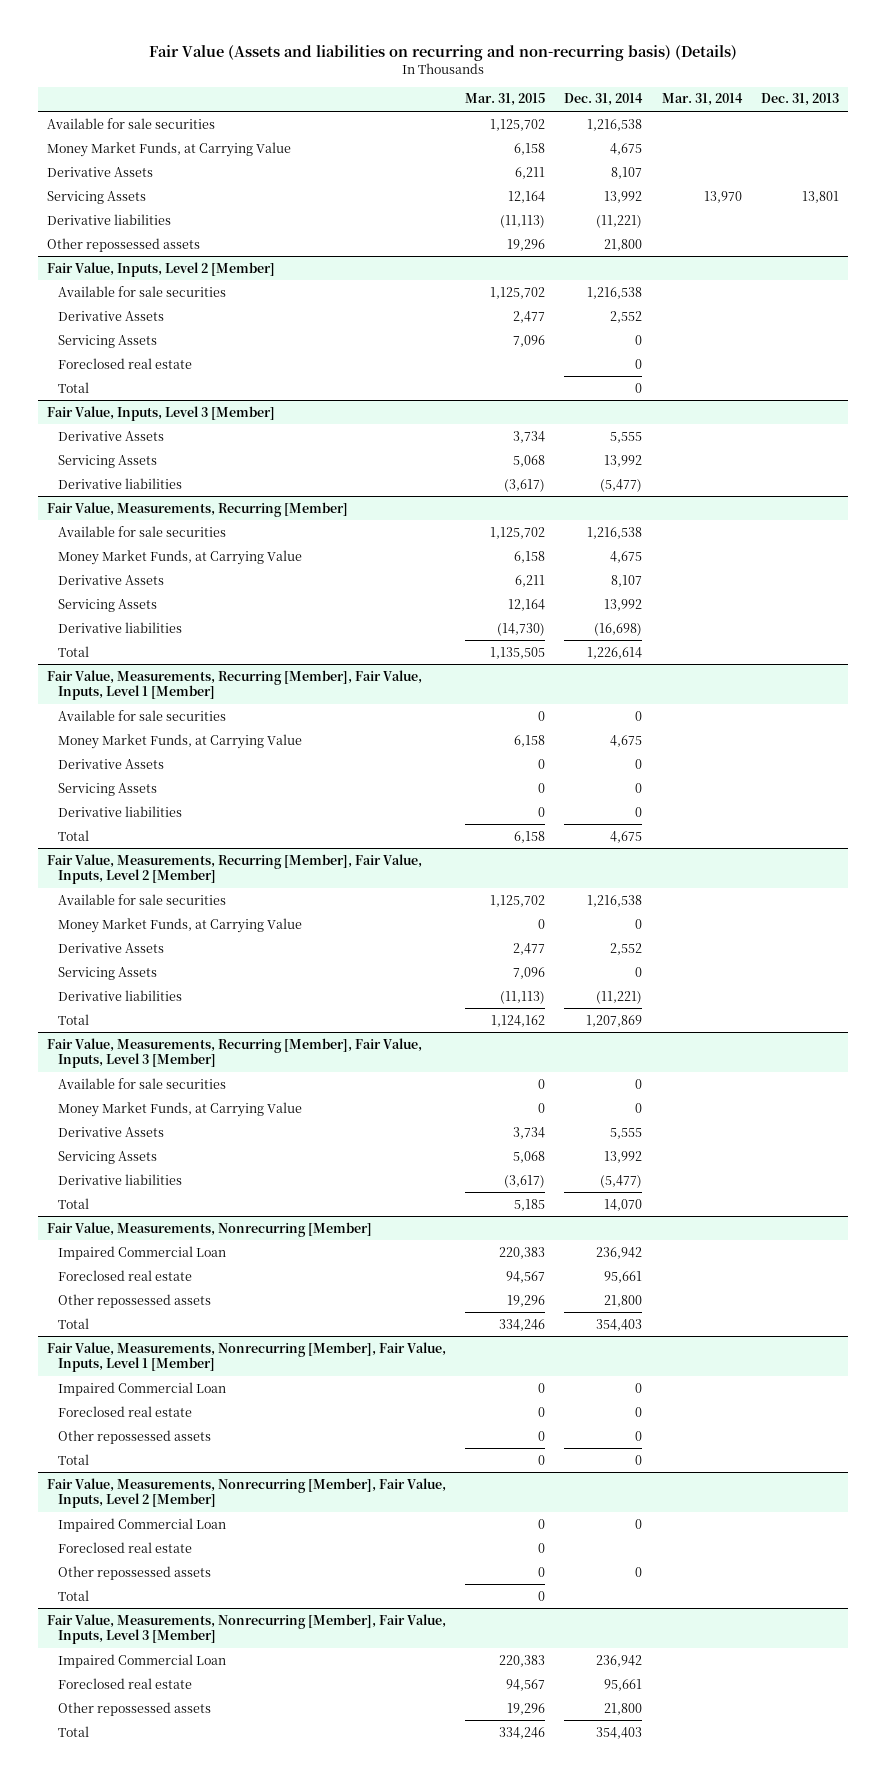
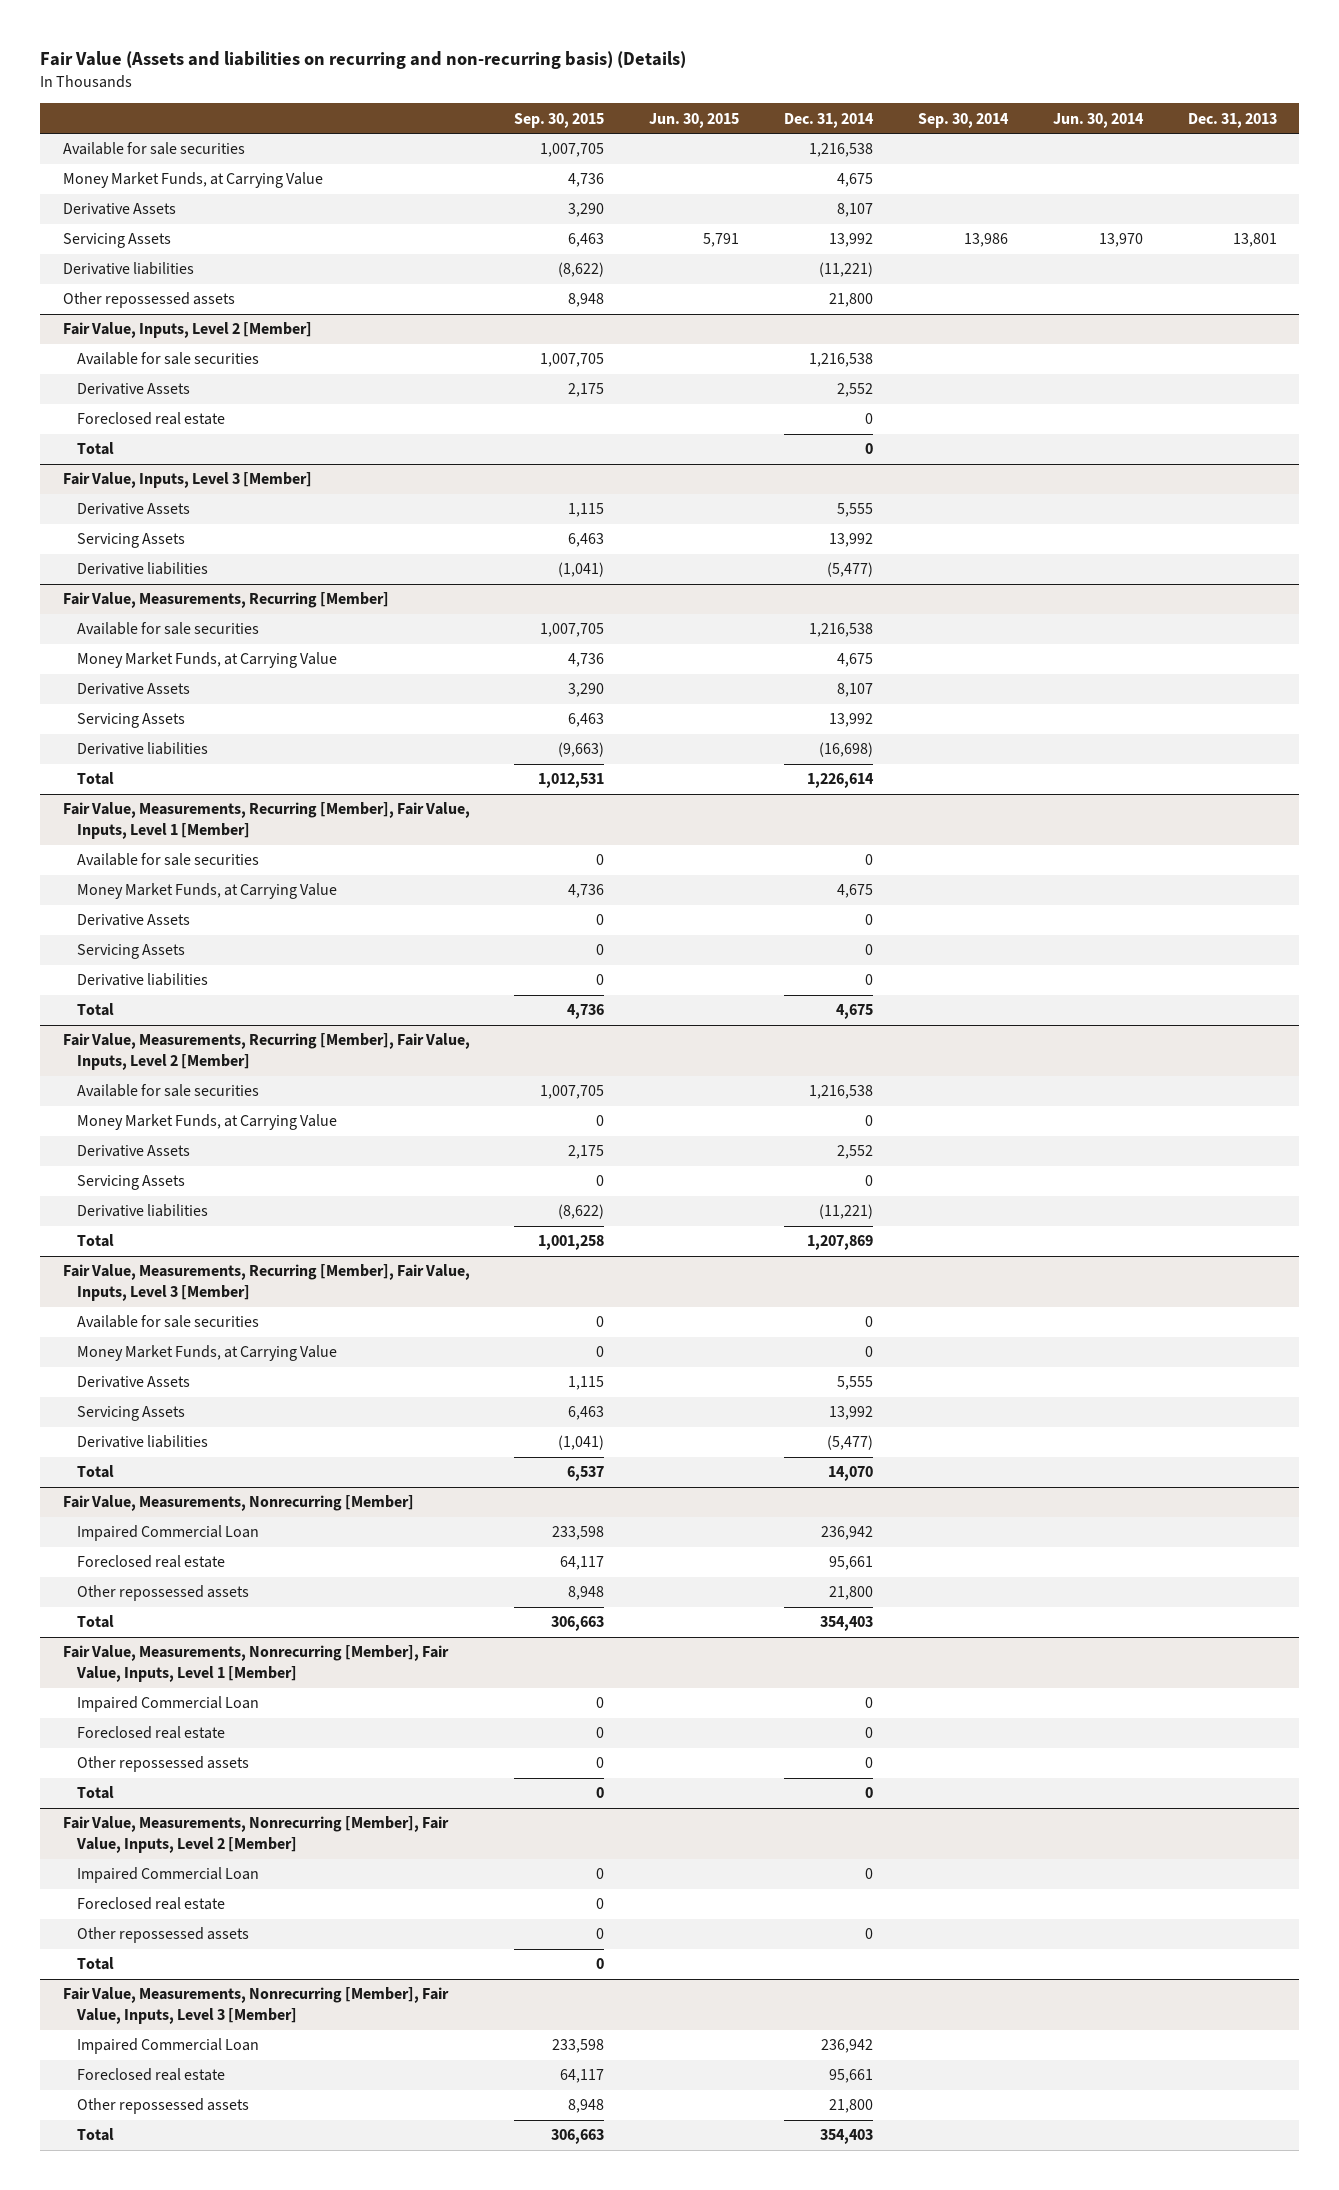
[465,93,546,107] Mar. 31, 2015 -> none
[661,93,743,107] Mar. 31, 2014 -> none
none -> [514,112,605,128] Sep. 30, 2015
none -> [649,112,740,128] Jun. 30, 2015
none -> [918,112,1010,128] Sep. 30, 2014
none -> [1052,112,1144,128] Jun. 30, 2014
[57,334,157,348] Servicing Assets -> none

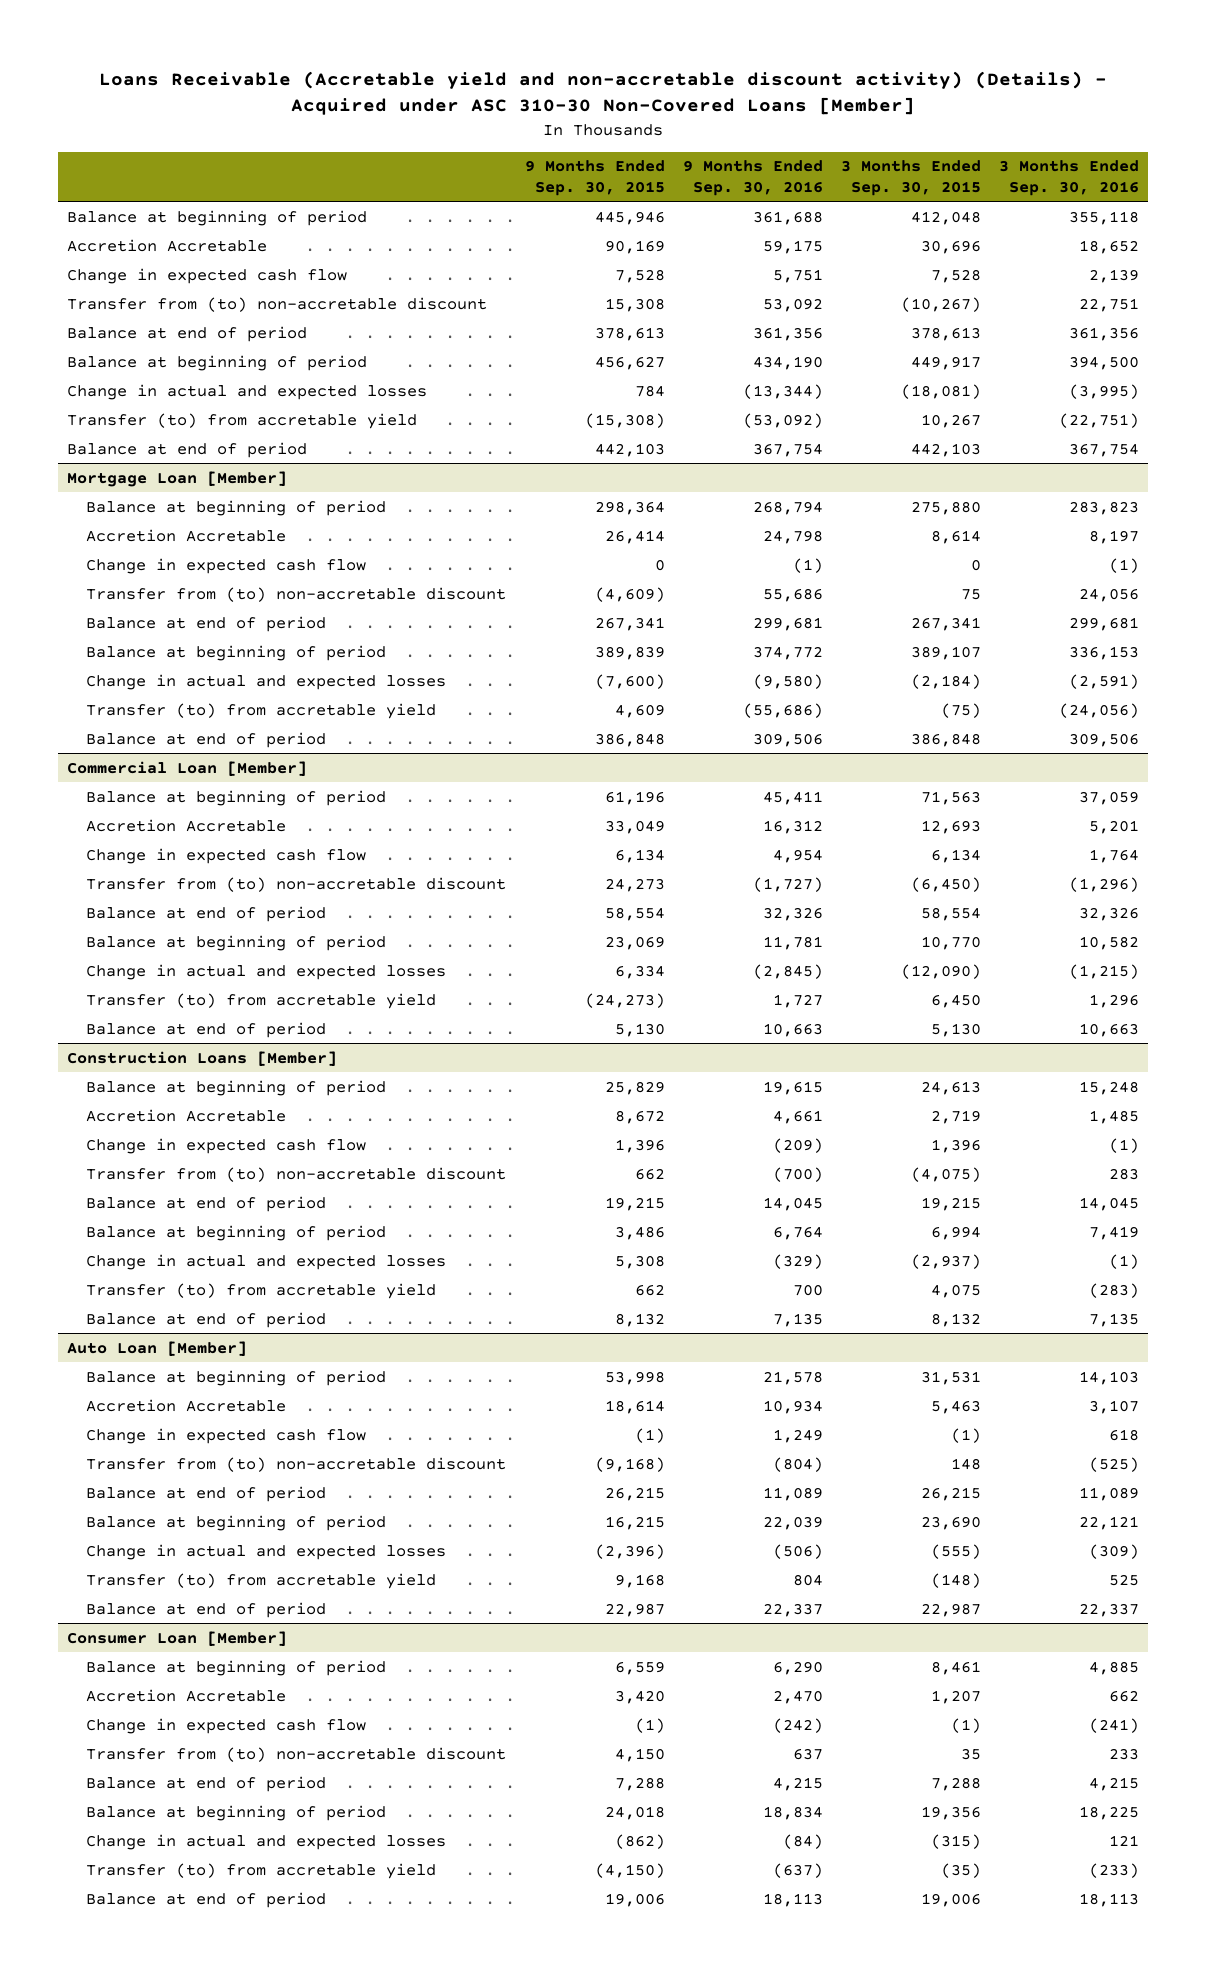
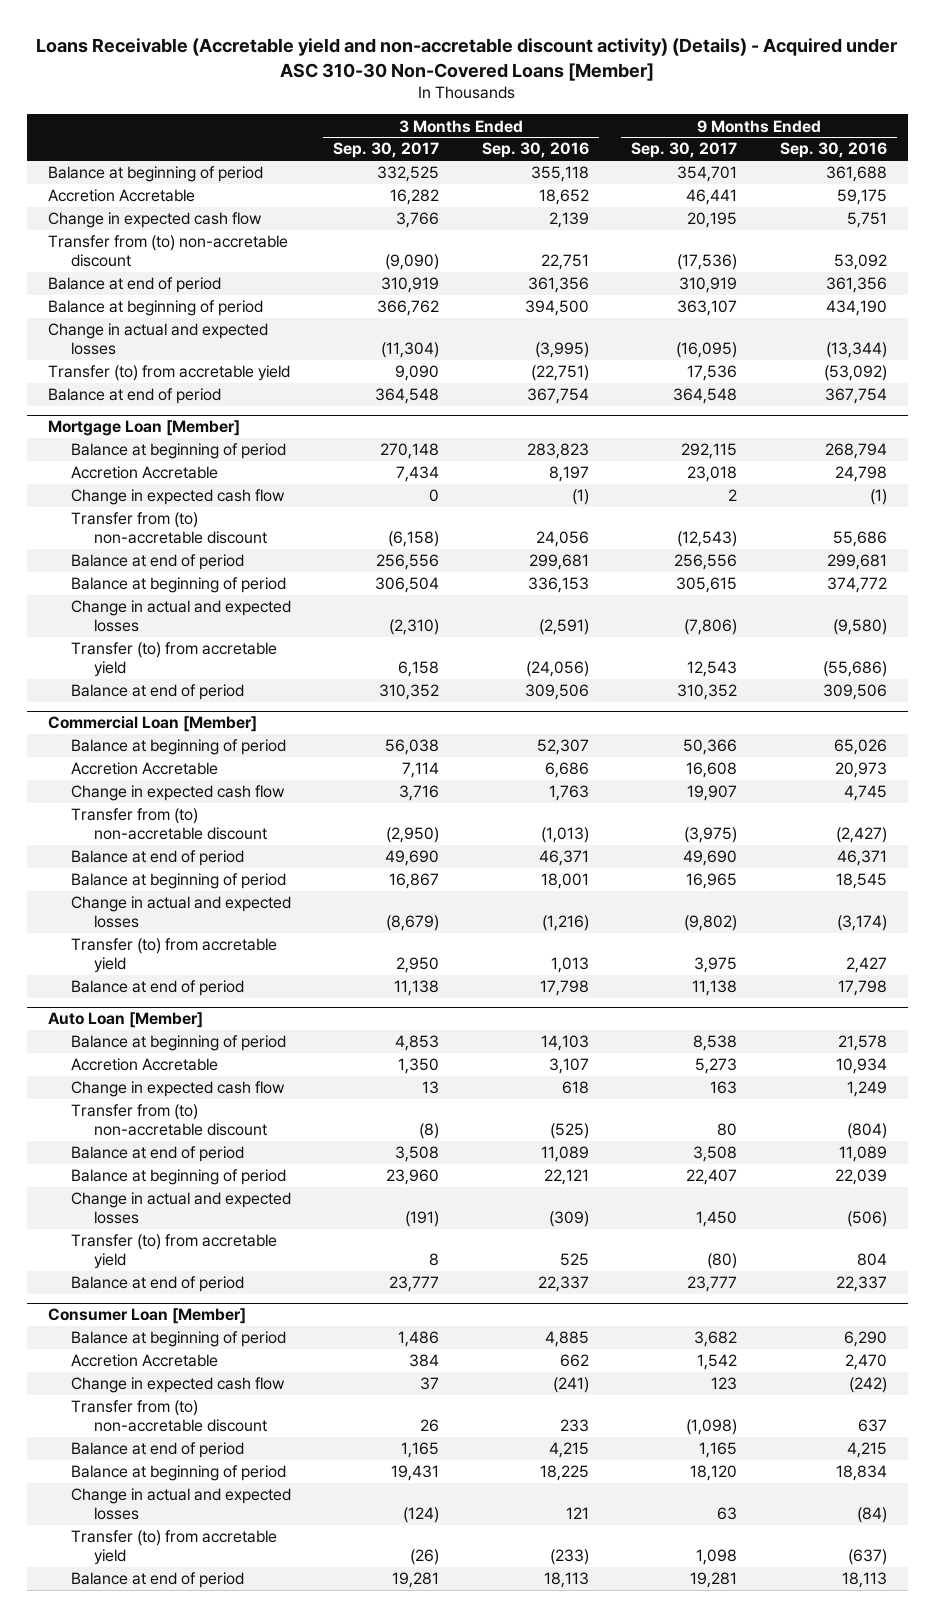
[524,160,665,196] 9 Months Ended Sep. 30, 2015 -> none
[840,160,981,196] 3 Months Ended Sep. 30, 2015 -> none
none -> [333,142,440,159] Sep. 30, 2017
none -> [631,142,738,159] Sep. 30, 2017
[67,1050,338,1066] Construction Loans [Member] -> none
[86,1079,387,1096] Balance at beginning of period -> none
[86,1108,287,1122] Accretion Accretable -> none
[86,1137,367,1154] Change in expected cash flow -> none
[86,1166,507,1182] Transfer from (to) non-accretable discount -> none
[86,1195,327,1212] Balance at end of period -> none
[86,1224,387,1241] Balance at beginning of period -> none
[86,1253,447,1270] Change in actual and expected losses -> none
[86,1282,437,1299] Transfer (to) from accretable yield -> none
[86,1311,327,1328] Balance at end of period -> none
[762,790,823,805] 45,411 -> [833,739,887,756] 65,026
[1078,790,1139,805] 37,059 -> [536,739,589,756] 52,307
[762,819,823,834] 16,312 -> [834,762,887,779] 20,973
[1088,819,1139,834] 5,201 -> [544,762,589,779] 6,686
[772,848,823,863] 4,954 -> [843,785,887,802] 4,745
[1088,848,1139,863] 1,764 -> [548,785,589,802] 1,763
[752,876,823,892] (1,727) -> [835,826,887,843] (2,427)
[1068,876,1139,892] (1,296) -> [540,826,589,843] (1,013)
[762,906,823,921] 32,326 -> [836,850,887,867] 46,371
[1078,906,1139,921] 32,326 -> [538,850,589,867] 46,371
[762,935,823,950] 11,781 -> [835,873,887,890] 18,545
[1078,935,1139,950] 10,582 -> [540,873,589,890] 18,001
[752,963,823,979] (2,845) -> [836,914,887,931] (3,174)
[1068,963,1139,979] (1,215) -> [541,914,589,931] (1,216)
[772,993,823,1008] 1,727 -> [845,956,887,973] 2,427
[1088,993,1139,1008] 1,296 -> [550,956,589,973] 1,013
[762,1022,823,1037] 10,663 -> [837,980,887,997] 17,798
[1078,1022,1139,1037] 10,663 -> [539,980,589,997] 17,798

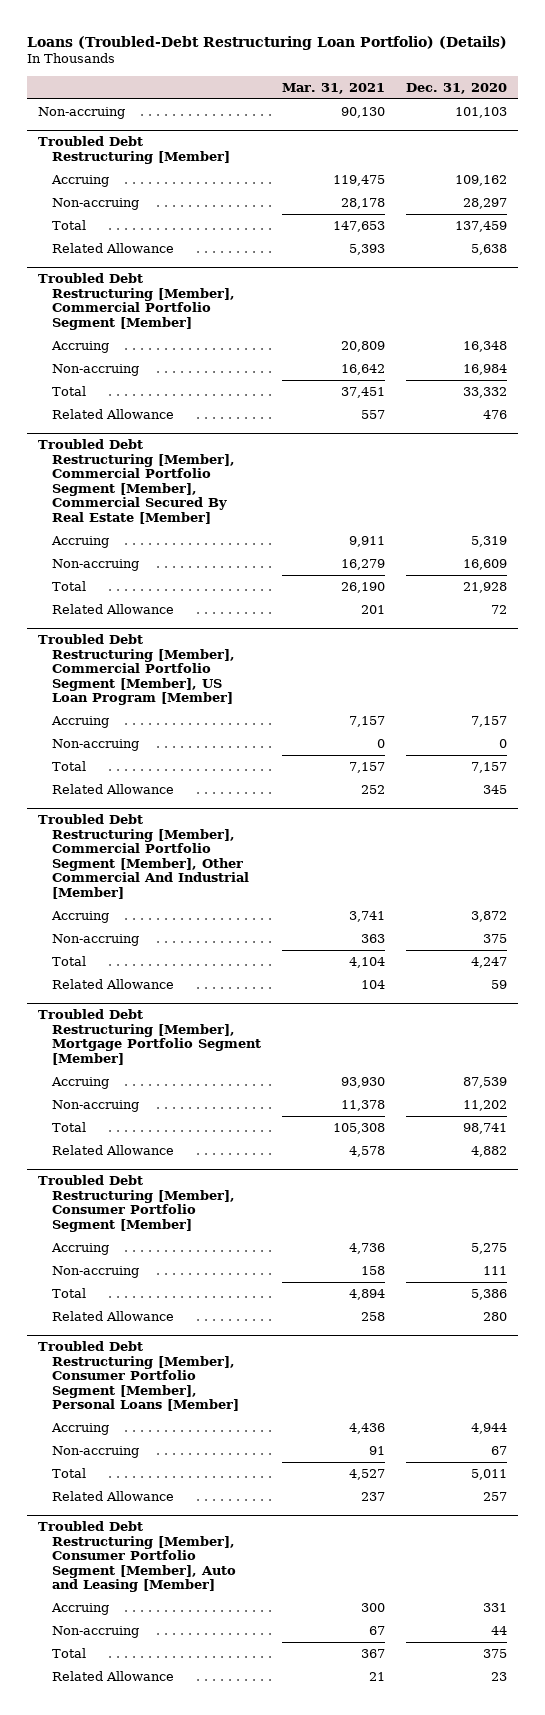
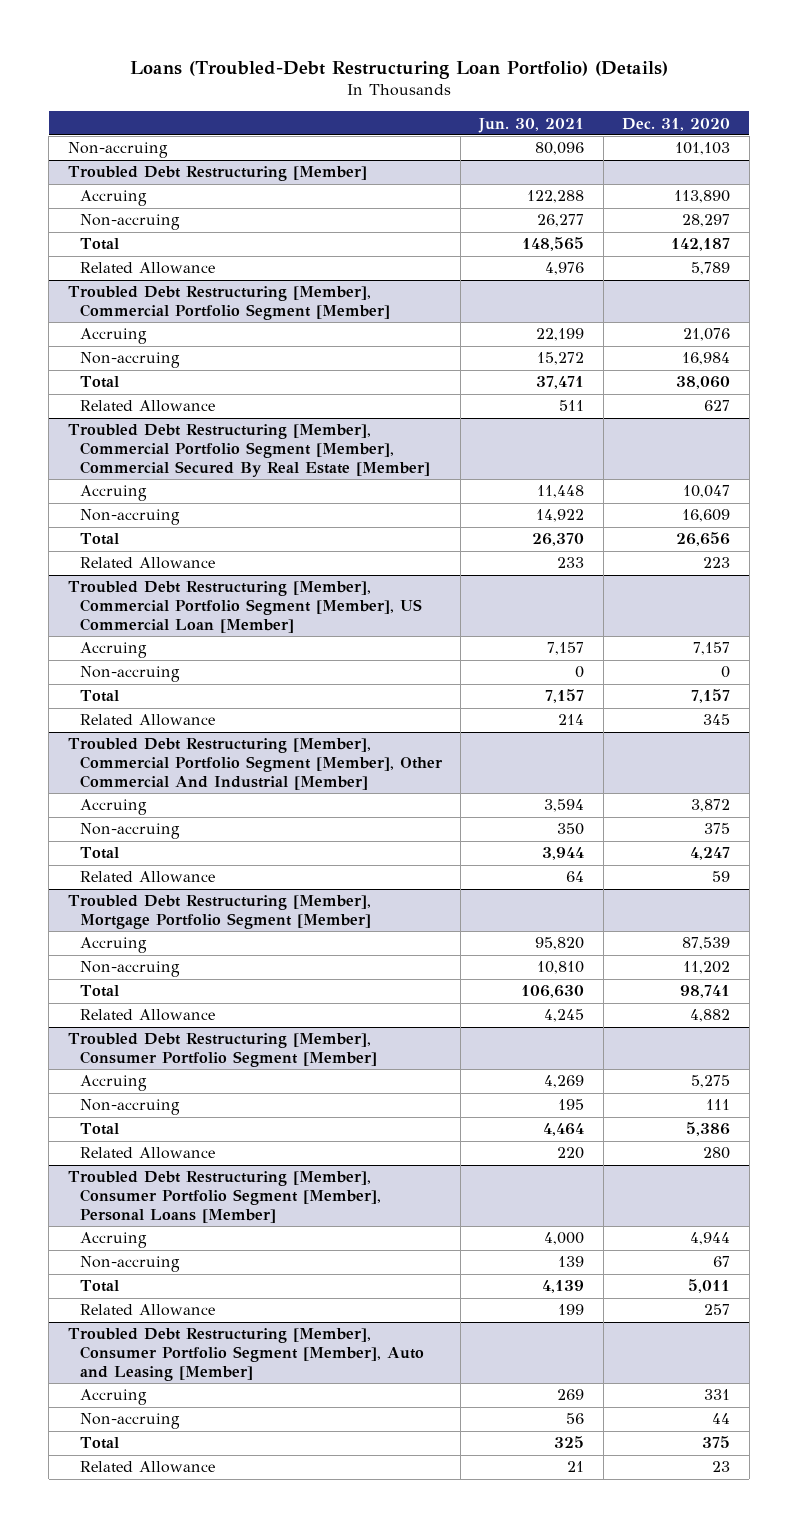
[282,82,386,94] Mar. 31, 2021 -> none
none -> [478,117,585,133] Jun. 30, 2021
[455,175,508,187] 109,162 -> [674,190,731,204] 113,890
[455,221,508,233] 137,459 -> [671,238,731,252] 142,187
[471,244,508,256] 5,638 -> [691,262,731,276] 5,789
[463,341,508,353] 16,348 -> [683,328,731,342] 21,076
[463,387,508,399] 33,332 -> [676,376,731,390] 38,060
[483,410,508,420] 476 -> [704,400,731,412] 627
[471,536,508,548] 5,319 -> [683,485,731,499] 10,047
[463,582,508,594] 21,928 -> [676,532,731,547] 26,656
[491,605,508,615] 72 -> [703,557,731,569] 223
[37,634,236,706] Troubled Debt Restructuring [Member], Commercial Portfolio Segment [Member], US Loan Program [Member] -> [67,581,422,633] Troubled Debt Restructuring [Member], Commercial Portfolio Segment [Member], US Commercial Loan [Member]

